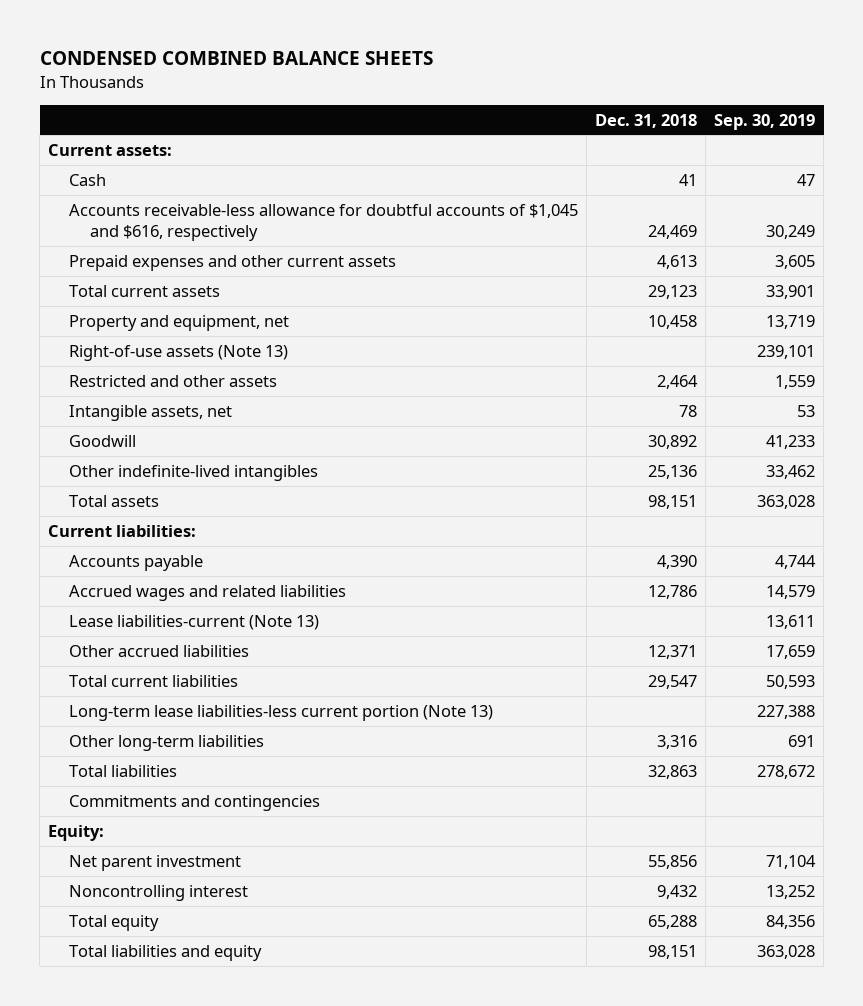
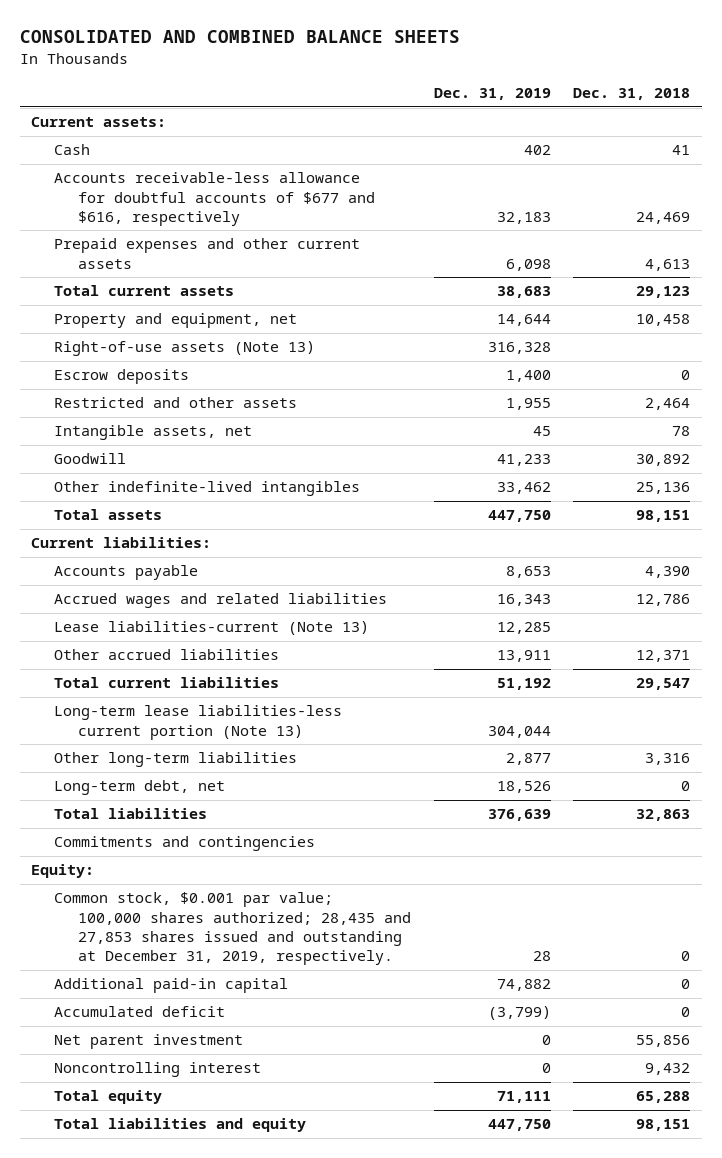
[39,51,433,66] CONDENSED COMBINED BALANCE SHEETS -> [19,30,460,44] CONSOLIDATED AND COMBINED BALANCE SHEETS
[714,113,816,130] Sep. 30, 2019 -> none
none -> [433,88,551,101] Dec. 31, 2019
[68,203,578,241] Accounts receivable-less allowance for doubtful accounts of $1,045 and $616, respectively -> [54,172,375,226] Accounts receivable-less allowance for doubtful accounts of $677 and $616, respectively
none -> [54,369,190,385] Escrow deposits
none -> [54,780,226,796] Long-term debt, net
none -> [54,892,411,966] Common stock, $0.001 par value; 100,000 shares authorized; 28,435 and 27,853 shares issued and outstanding at December 31, 2019, respectively.
none -> [54,978,289,994] Additional paid-in capital
none -> [54,1006,226,1018] Accumulated deficit

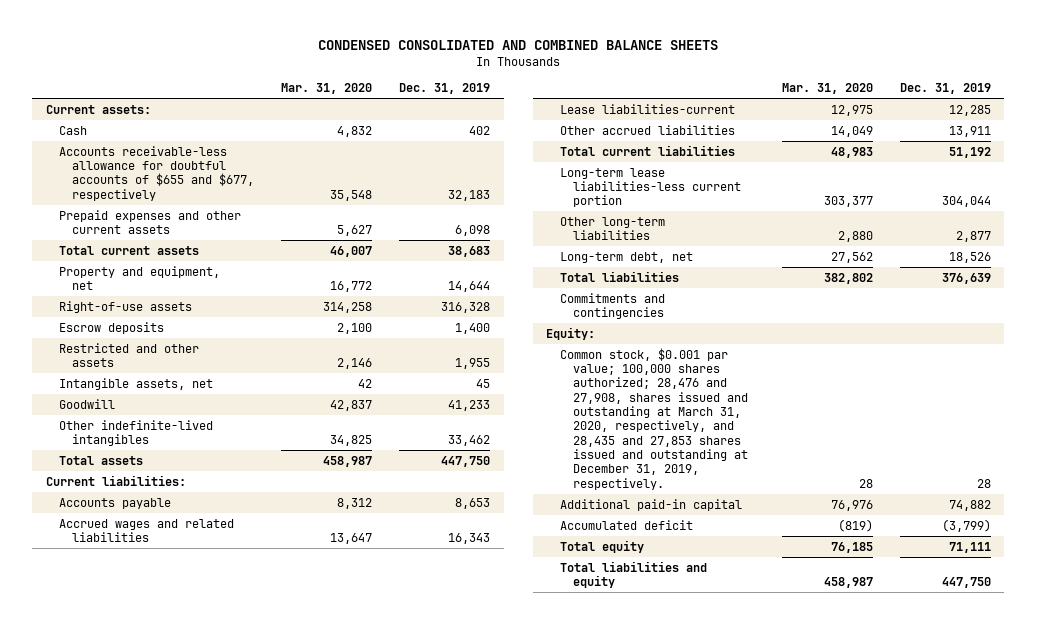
[19,30,460,44] CONSOLIDATED AND COMBINED BALANCE SHEETS -> [318,40,719,51] CONDENSED CONSOLIDATED AND COMBINED BALANCE SHEETS
[573,88,691,101] Dec. 31, 2018 -> none
none -> [281,83,373,95] Mar. 31, 2020
[54,172,375,226] Accounts receivable-less allowance for doubtful accounts of $677 and $616, respectively -> [59,145,255,201] Accounts receivable-less allowance for doubtful accounts of $655 and $677, respectively
[54,341,316,357] Right-of-use assets (Note 13) -> [59,300,193,313] Right-of-use assets
[54,621,370,636] Lease liabilities-current (Note 13) -> [559,103,735,114] Lease liabilities-current
[54,705,343,740] Long-term lease liabilities-less current portion (Note 13) -> [559,167,742,208] Long-term lease liabilities-less current portion
[54,892,411,966] Common stock, $0.001 par value; 100,000 shares authorized; 28,435 and 27,853 shares issued and outstanding at December 31, 2019, respectively. -> [559,347,749,490] Common stock, $0.001 par value; 100,000 shares authorized; 28,476 and 27,908, shares issued and outstanding at March 31, 2020, respectively, and 28,435 and 27,853 shares issued and outstanding at December 31, 2019, respectively.
[54,1034,244,1050] Net parent investment -> none
[54,1062,262,1078] Noncontrolling interest -> none

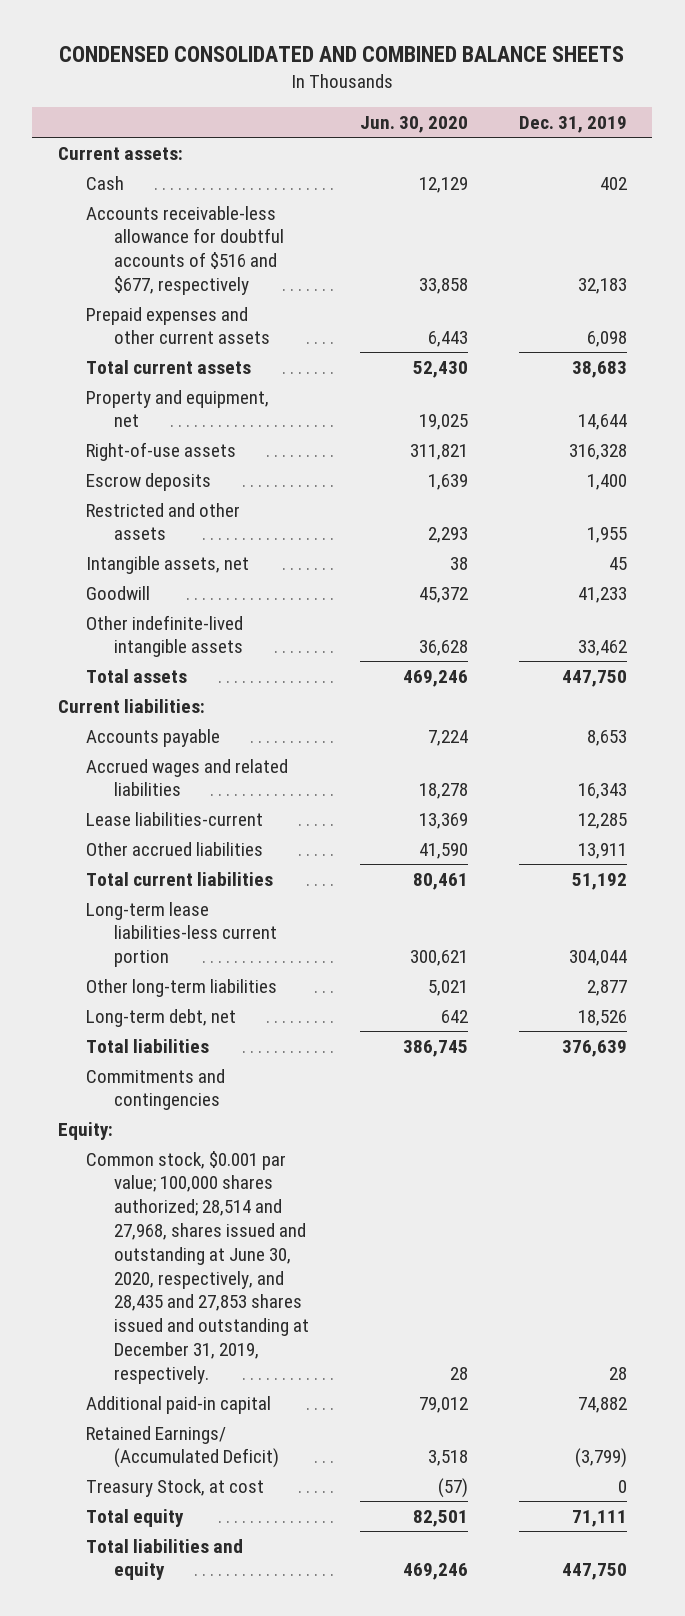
[281,83,373,95] Mar. 31, 2020 -> none
none -> [359,116,468,134] Jun. 30, 2020
[59,145,255,201] Accounts receivable-less allowance for doubtful accounts of $655 and $677, respectively -> [85,205,284,296] Accounts receivable-less allowance for doubtful accounts of $516 and $677, respectively
[59,419,214,446] Other indefinite-lived intangibles -> [85,614,243,658] Other indefinite-lived intangible assets
[559,347,749,490] Common stock, $0.001 par value; 100,000 shares authorized; 28,476 and 27,908, shares issued and outstanding at March 31, 2020, respectively, and 28,435 and 27,853 shares issued and outstanding at December 31, 2019, respectively. -> [85,1150,309,1384] Common stock, $0.001 par value; 100,000 shares authorized; 28,514 and 27,968, shares issued and outstanding at June 30, 2020, respectively, and 28,435 and 27,853 shares issued and outstanding at December 31, 2019, respectively.
[559,519,693,530] Accumulated deficit -> [85,1425,279,1469] Retained Earnings/ (Accumulated Deficit)
none -> [85,1478,264,1497] Treasury Stock, at cost

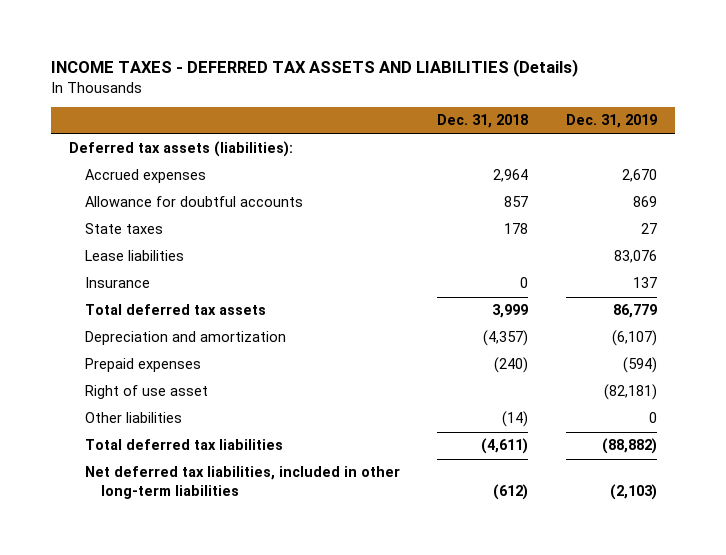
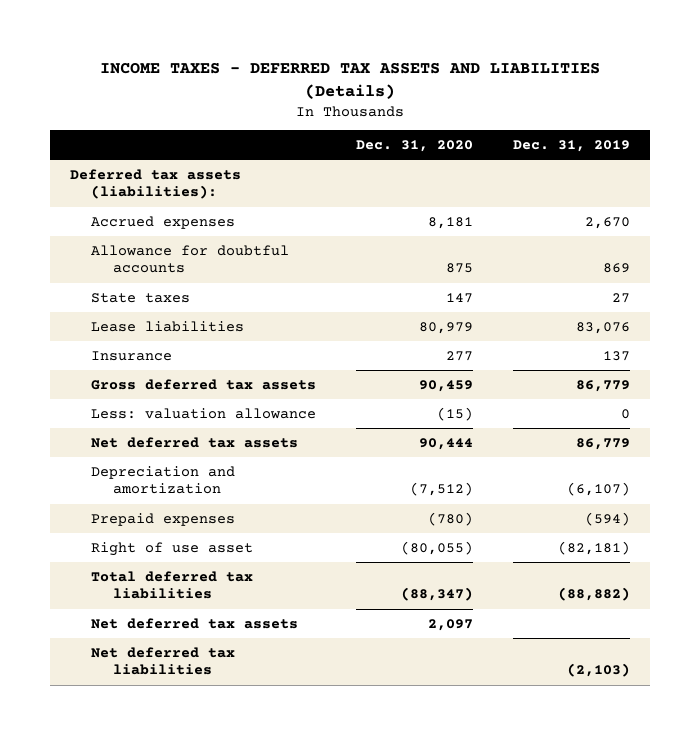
[437,114,529,129] Dec. 31, 2018 -> none
none -> [355,140,473,153] Dec. 31, 2020
[85,304,267,316] Total deferred tax assets -> [91,378,317,390] Gross deferred tax assets
none -> [91,407,317,419] Less: valuation allowance
none -> [91,436,299,448] Net deferred tax assets
[85,412,183,424] Other liabilities -> none
none -> [91,617,299,629] Net deferred tax assets
[85,466,401,500] Net deferred tax liabilities, included in other long-term liabilities -> [91,646,236,676] Net deferred tax liabilities

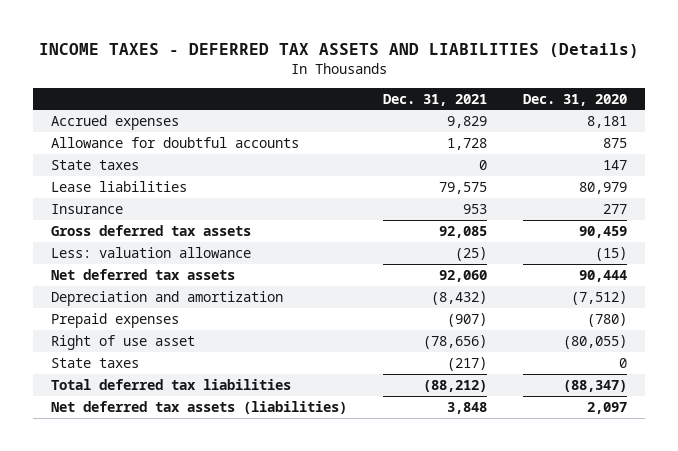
[512,140,630,153] Dec. 31, 2019 -> none
none -> [383,93,488,106] Dec. 31, 2021
[69,168,241,200] Deferred tax assets (liabilities): -> none
none -> [51,357,140,368] State taxes
[91,646,236,676] Net deferred tax liabilities -> none
[91,617,299,629] Net deferred tax assets -> [51,400,348,414] Net deferred tax assets (liabilities)

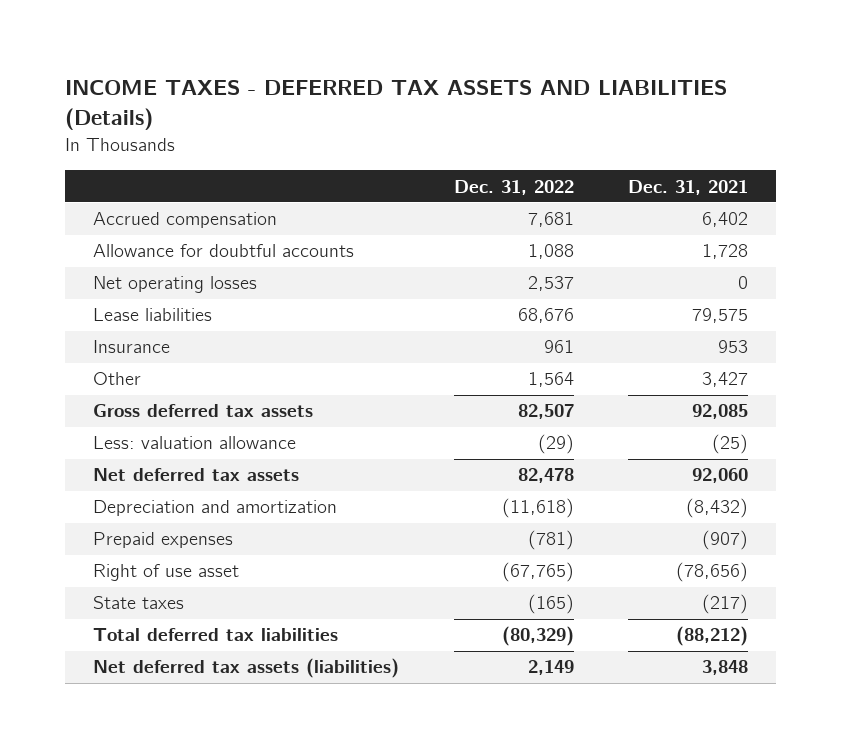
[522,93,627,106] Dec. 31, 2020 -> none
none -> [453,179,574,195] Dec. 31, 2022
[51,114,180,130] Accrued expenses -> [92,212,277,229] Accrued compensation
[447,115,488,128] 9,829 -> [702,212,749,228] 6,402
[51,159,140,170] State taxes -> none
none -> [92,276,257,294] Net operating losses
none -> [92,372,141,386] Other

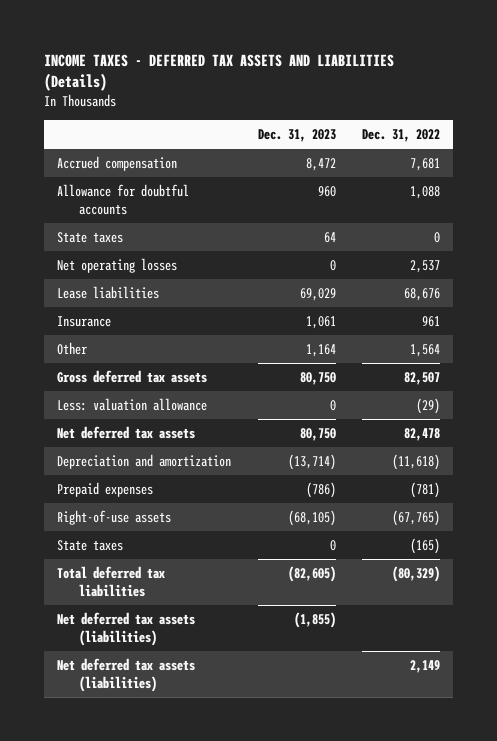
[628,179,749,195] Dec. 31, 2021 -> none
none -> [257,129,336,143] Dec. 31, 2023
none -> [57,231,124,243] State taxes
[92,564,239,582] Right of use asset -> [57,509,172,525] Right-of-use assets
none -> [57,611,196,646] Net deferred tax assets (liabilities)

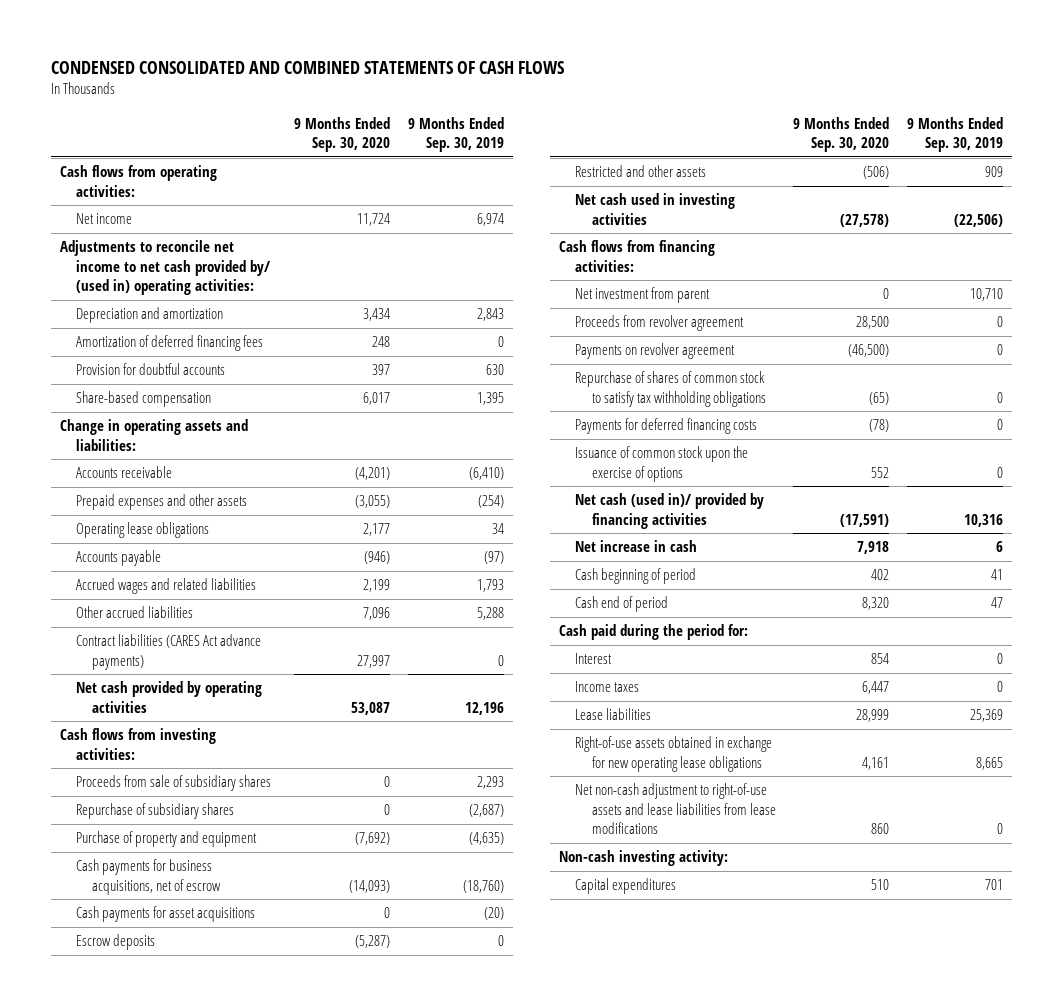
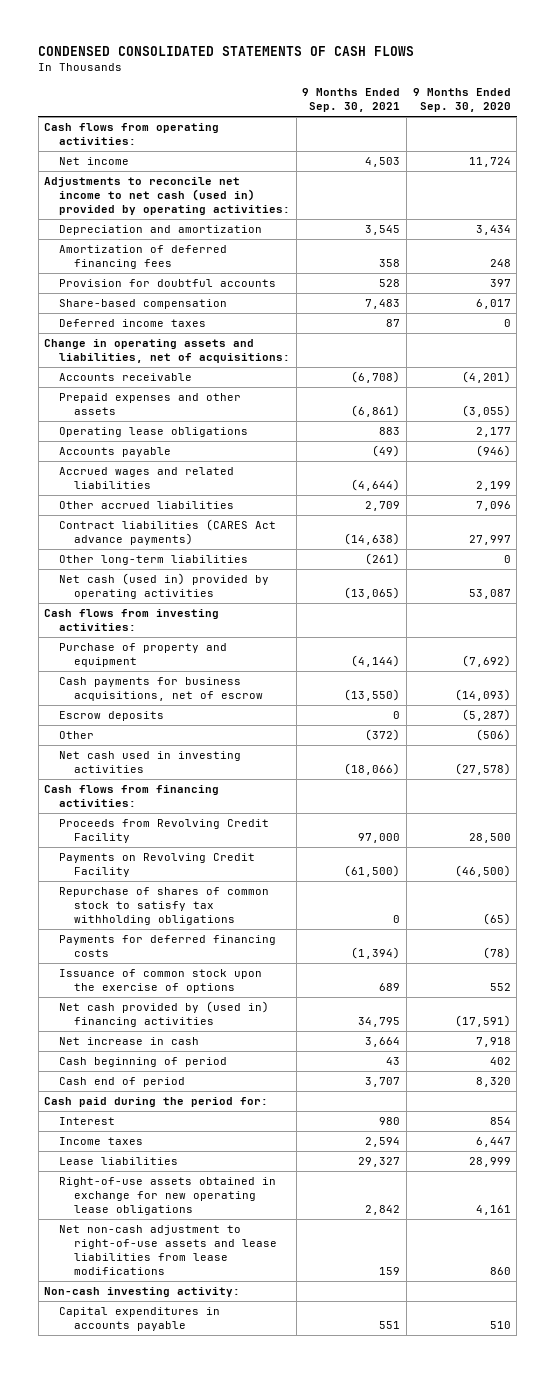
[50,61,564,75] CONDENSED CONSOLIDATED AND COMBINED STATEMENTS OF CASH FLOWS -> [38,45,415,56] CONDENSED CONSOLIDATED STATEMENTS OF CASH FLOWS
[407,116,504,153] 9 Months Ended Sep. 30, 2019 -> none
none -> [302,88,401,113] 9 Months Ended Sep. 30, 2021
[59,240,270,295] Adjustments to reconcile net income to net cash provided by/ (used in) operating activities: -> [44,177,291,215] Adjustments to reconcile net income to net cash (used in) provided by operating activities:
none -> [59,319,207,328] Deferred income taxes
[59,419,248,451] Change in operating assets and liabilities: -> [44,339,291,364] Change in operating assets and liabilities, net of acquisitions:
none -> [59,555,249,566] Other long-term liabilities
[75,681,262,713] Net cash provided by operating activities -> [59,573,270,600] Net cash (used in) provided by operating activities
[75,775,271,792] Proceeds from sale of subsidiary shares -> none
[75,803,234,820] Repurchase of subsidiary shares -> none
[75,906,255,923] Cash payments for asset acquisitions -> none
[575,165,707,178] Restricted and other assets -> [59,731,95,740] Other
[575,287,711,304] Net investment from parent -> none
[575,315,745,332] Proceeds from revolver agreement -> [59,819,270,844] Proceeds from Revolving Credit Facility
[575,343,736,360] Payments on revolver agreement -> [59,853,256,878] Payments on Revolving Credit Facility
[575,493,765,529] Net cash (used in)/ provided by financing activities -> [59,1001,270,1028] Net cash provided by (used in) financing activities
[575,878,677,895] Capital expenditures -> [59,1307,221,1332] Capital expenditures in accounts payable

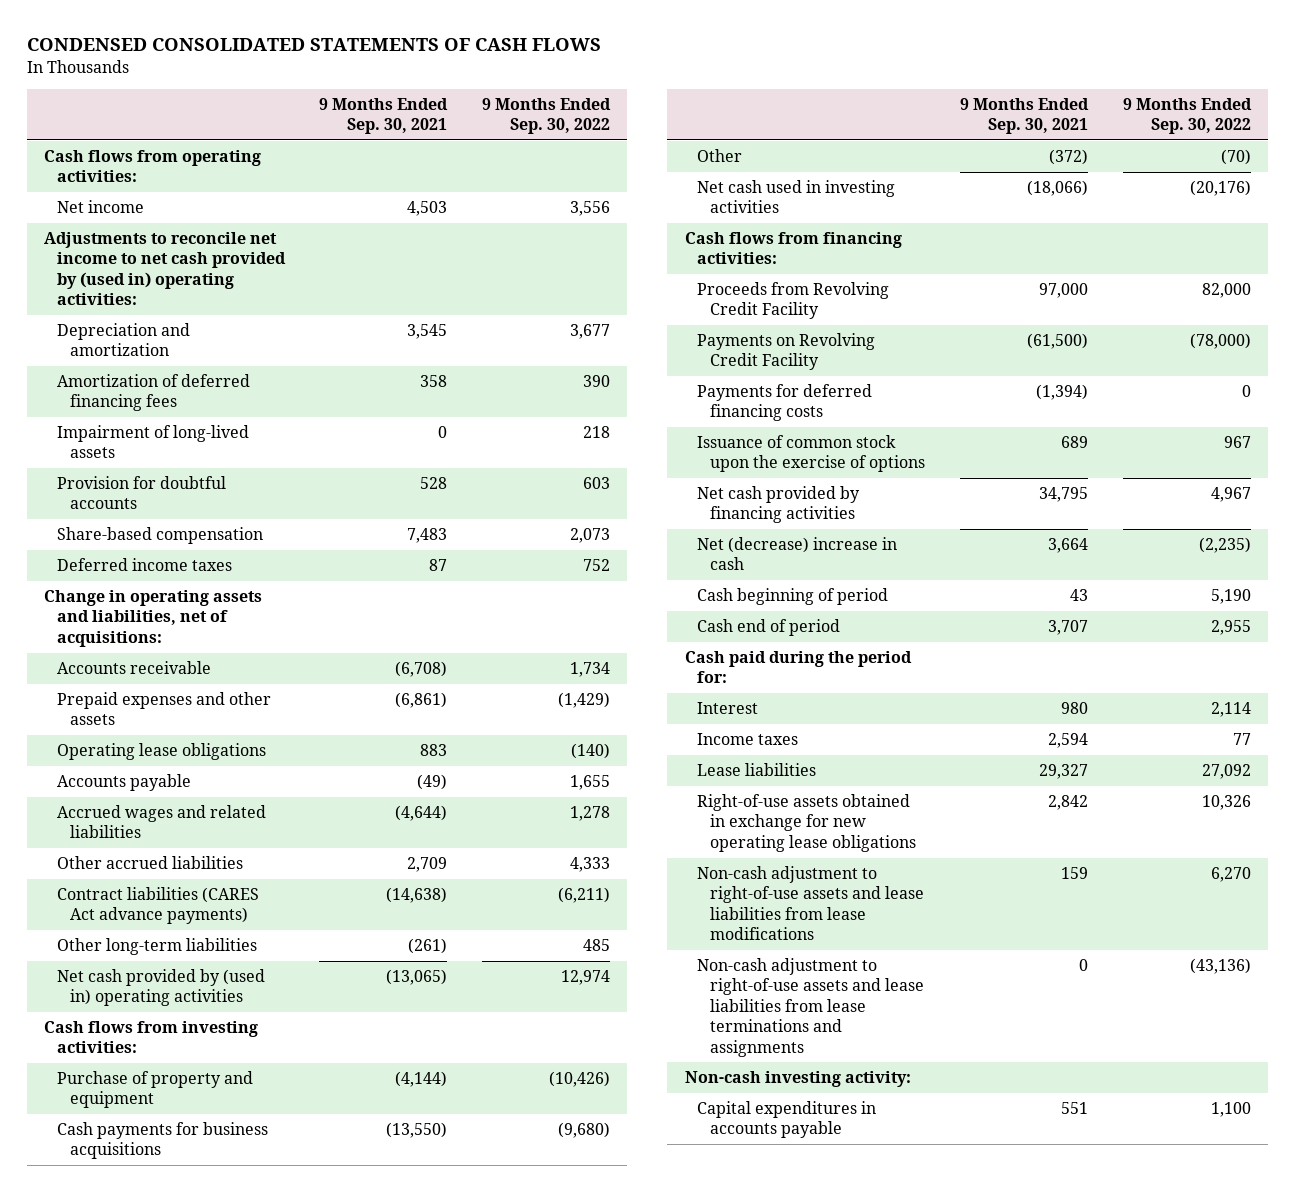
[412,88,511,113] 9 Months Ended Sep. 30, 2020 -> none
none -> [482,97,612,135] 9 Months Ended Sep. 30, 2022
[44,177,291,215] Adjustments to reconcile net income to net cash (used in) provided by operating activities: -> [44,232,286,306] Adjustments to reconcile net income to net cash provided by (used in) operating activities:
none -> [56,425,249,459] Impairment of long-lived assets
[59,573,270,600] Net cash (used in) provided by operating activities -> [56,969,265,1007] Net cash provided by (used in) operating activities
[59,711,165,722] Escrow deposits -> none
[59,677,263,702] Cash payments for business acquisitions, net of escrow -> [56,1122,268,1160] Cash payments for business acquisitions
[59,887,270,925] Repurchase of shares of common stock to satisfy tax withholding obligations -> none
[59,1001,270,1028] Net cash provided by (used in) financing activities -> [697,486,861,524] Net cash provided by financing activities
[59,1037,200,1046] Net increase in cash -> [697,537,898,571] Net (decrease) increase in cash
none -> [697,866,925,941] Non-cash adjustment to right-of-use assets and lease liabilities from lease modifications
[59,1225,277,1275] Net non-cash adjustment to right-of-use assets and lease liabilities from lease modifications -> [697,958,925,1057] Non-cash adjustment to right-of-use assets and lease liabilities from lease terminations and assignments
[379,1266,401,1275] 159 -> [1078,959,1088,972] 0

